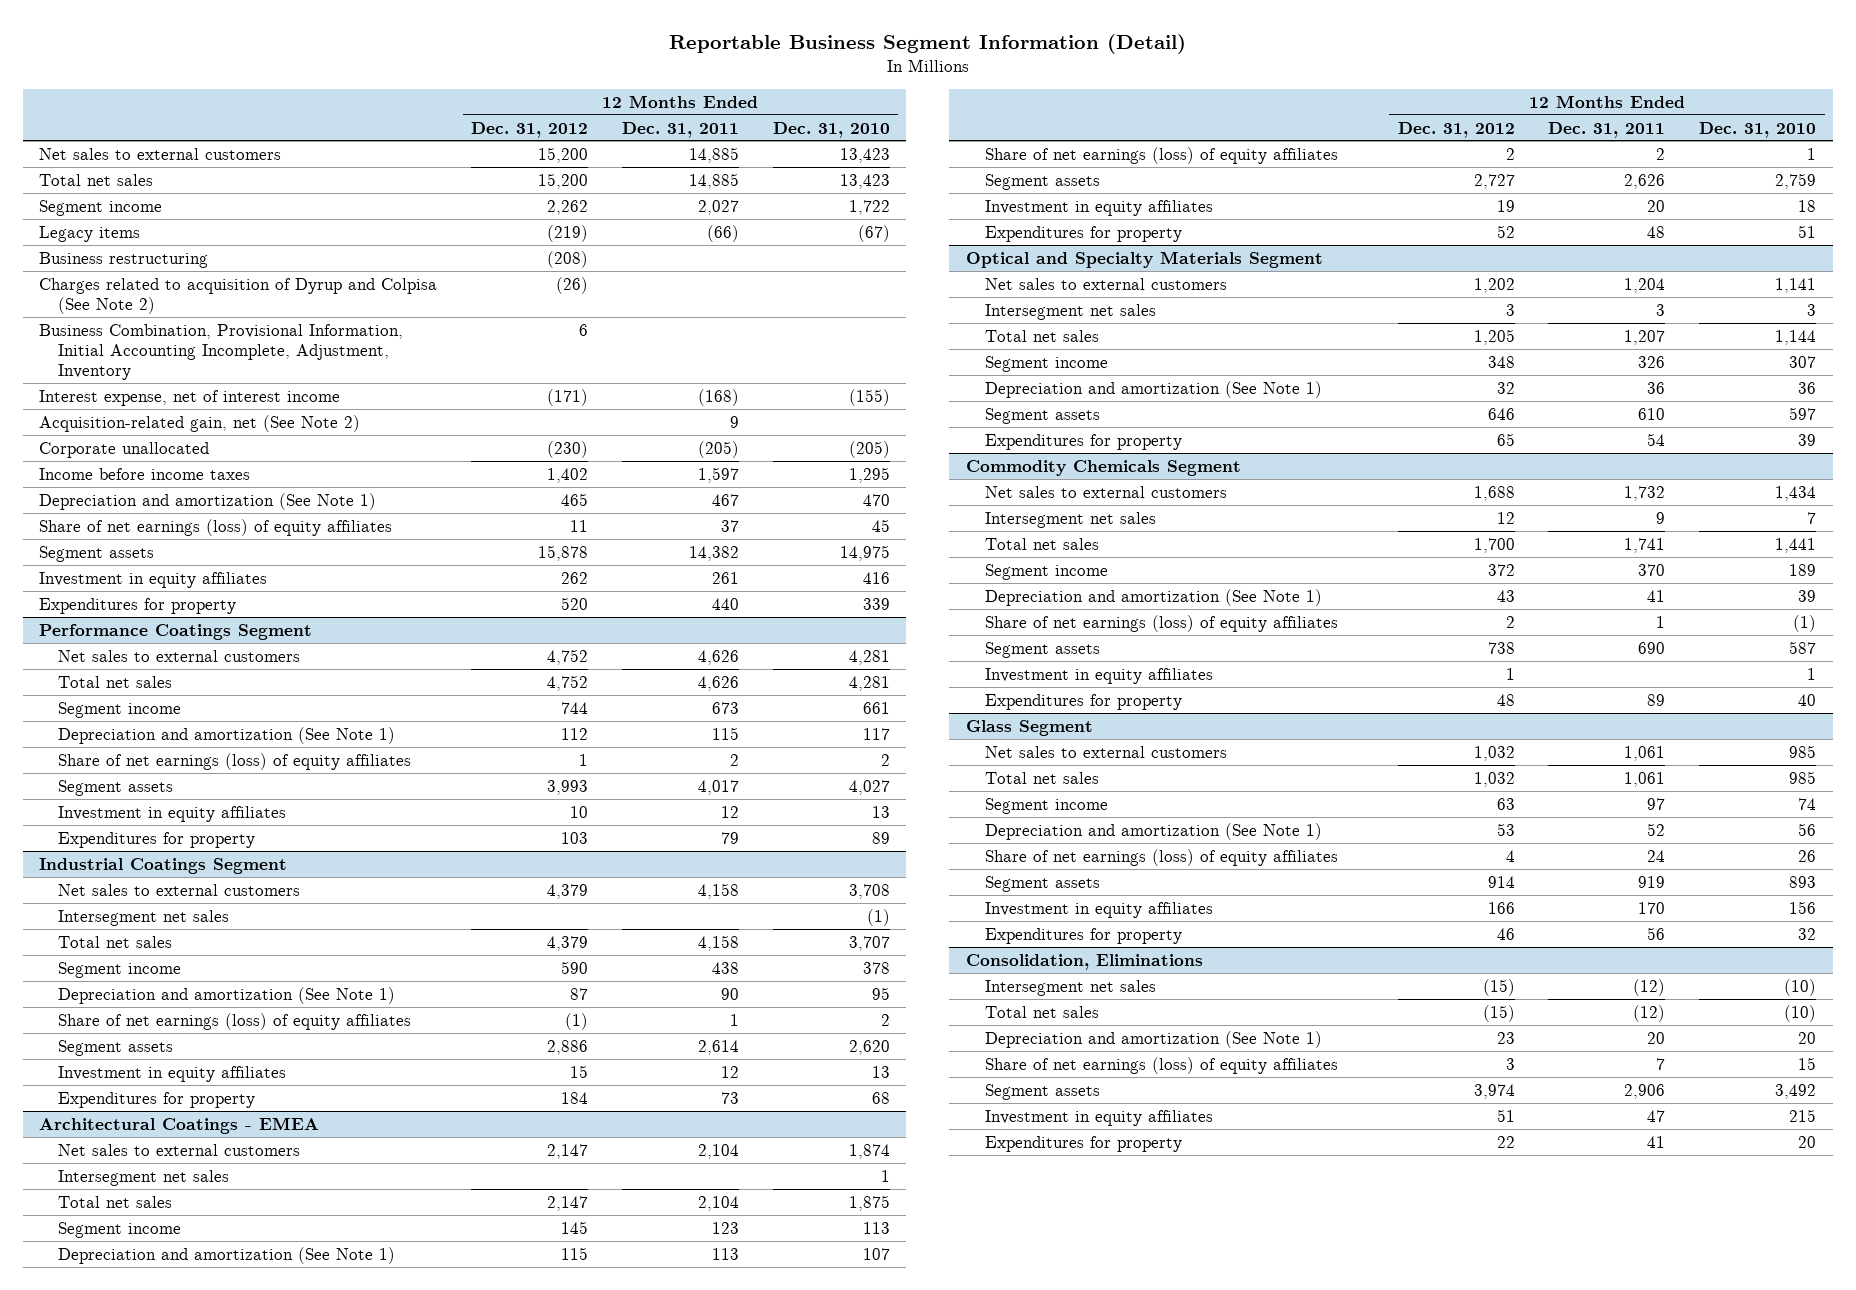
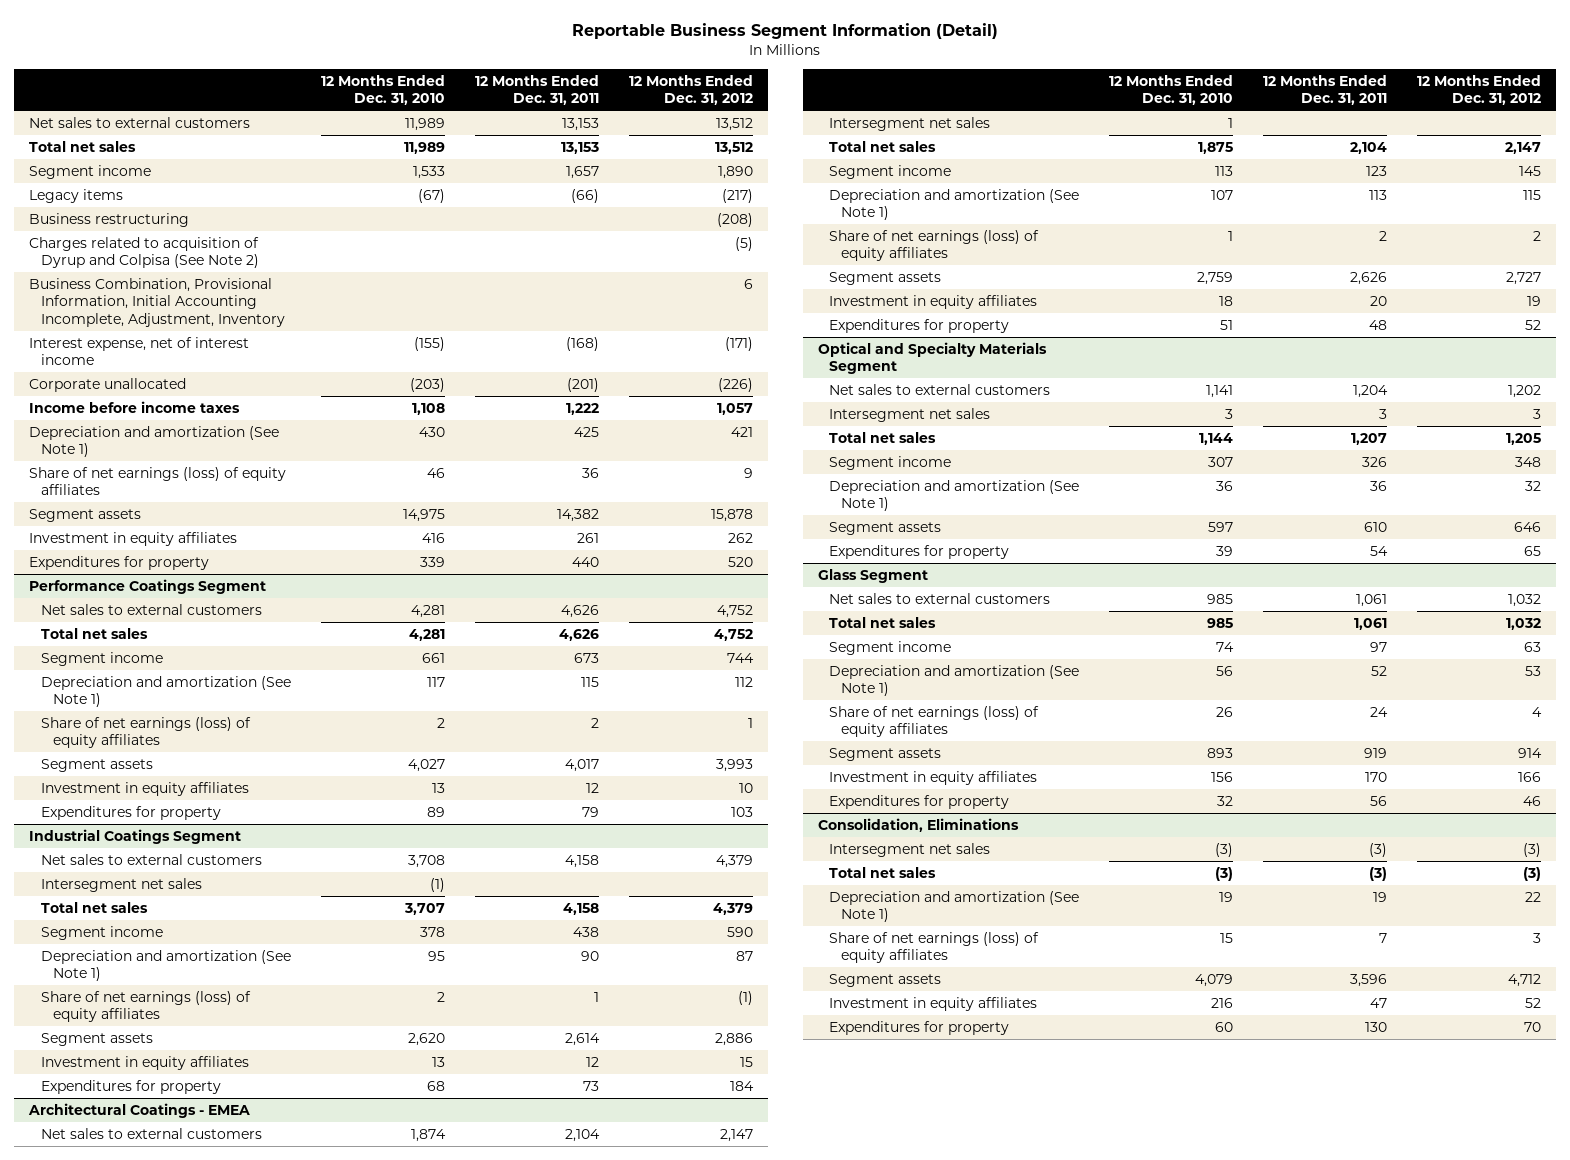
[538,146,589,163] 15,200 -> [715,117,753,131] 13,512
[688,146,739,163] 14,885 -> [561,117,599,131] 13,153
[839,147,890,163] 13,423 -> [404,117,445,131] 11,989
[538,172,589,189] 15,200 -> [714,141,753,154] 13,512
[688,172,739,189] 14,885 -> [560,141,599,154] 13,153
[839,173,890,189] 13,423 -> [403,141,445,154] 11,989
[547,199,589,215] 2,262 -> [717,165,753,179] 1,890
[697,199,739,215] 2,027 -> [565,165,599,179] 1,657
[848,199,890,215] 1,722 -> [412,165,445,179] 1,533
[547,224,589,242] (219) -> [721,188,753,203] (217)
[556,276,589,294] (26) -> [734,236,753,251] (5)
[39,414,361,432] Acquisition-related gain, net (See Note 2) -> none
[547,440,589,458] (230) -> [717,377,753,392] (226)
[697,440,739,458] (205) -> [566,377,599,392] (201)
[848,440,890,458] (205) -> [409,377,445,392] (203)
[547,467,589,483] 1,402 -> [716,402,753,415] 1,057
[697,466,739,483] 1,597 -> [565,402,599,415] 1,222
[848,466,890,483] 1,295 -> [411,402,445,415] 1,108
[561,492,589,506] 465 -> [730,426,753,437] 421
[711,493,739,506] 467 -> [573,426,599,437] 425
[862,493,890,506] 470 -> [418,426,445,437] 430
[570,519,589,532] 11 -> [743,467,753,478] 9
[720,519,739,532] 37 -> [581,467,599,478] 36
[871,518,890,532] 45 -> [426,467,445,478] 46
[966,459,1242,476] Commodity Chemicals Segment -> none
[984,485,1227,498] Net sales to external customers -> none
[984,511,1156,528] Intersegment net sales -> none
[984,537,1099,550] Total net sales -> none
[984,563,1108,580] Segment income -> none
[984,588,1322,606] Depreciation and amortization (See Note 1) -> none
[984,614,1338,632] Share of net earnings (loss) of equity affiliates -> none
[984,641,1100,658] Segment assets -> none
[984,667,1213,684] Investment in equity affiliates -> none
[984,693,1182,710] Expenditures for property -> none
[1482,978,1515,996] (15) -> [1523,842,1542,857] (3)
[1633,978,1666,996] (12) -> [1369,842,1388,857] (3)
[1784,978,1817,996] (10) -> [1215,842,1234,857] (3)
[1482,1004,1515,1022] (15) -> [1523,866,1542,881] (3)
[1633,1004,1666,1022] (12) -> [1369,866,1388,881] (3)
[1784,1004,1817,1022] (10) -> [1215,866,1234,881] (3)
[1496,1031,1515,1044] 23 -> [1525,891,1542,902] 22
[1647,1031,1666,1044] 20 -> [1373,891,1388,902] 19
[1798,1031,1817,1044] 20 -> [1219,891,1234,902] 19
[1473,1083,1515,1099] 3,974 -> [1508,973,1542,987] 4,712
[1624,1083,1666,1099] 2,906 -> [1350,973,1388,987] 3,596
[1775,1083,1817,1099] 3,492 -> [1195,973,1234,987] 4,079
[1496,1108,1515,1122] 51 -> [1525,997,1542,1008] 52
[1789,1108,1817,1122] 215 -> [1211,997,1234,1008] 216
[1496,1135,1515,1148] 22 -> [1524,1021,1542,1032] 70
[1647,1135,1666,1148] 41 -> [1365,1021,1388,1032] 130
[1798,1135,1817,1148] 20 -> [1215,1021,1234,1032] 60

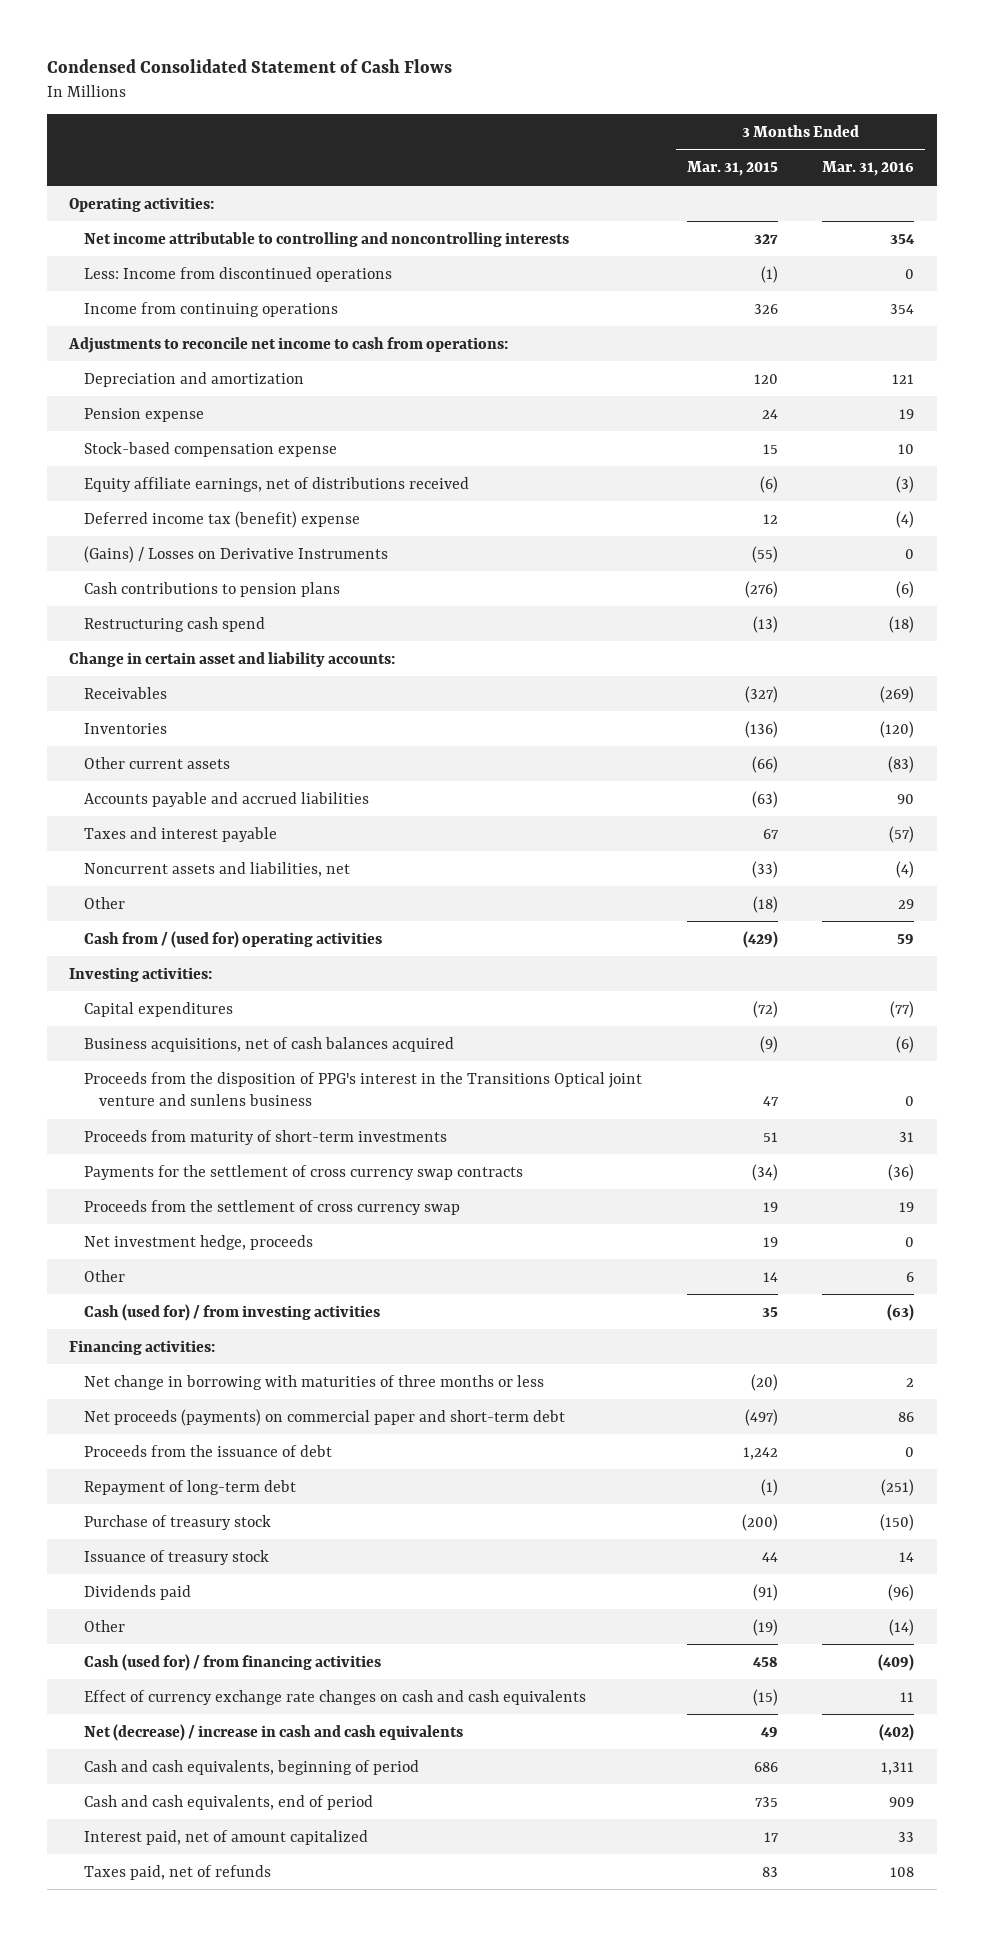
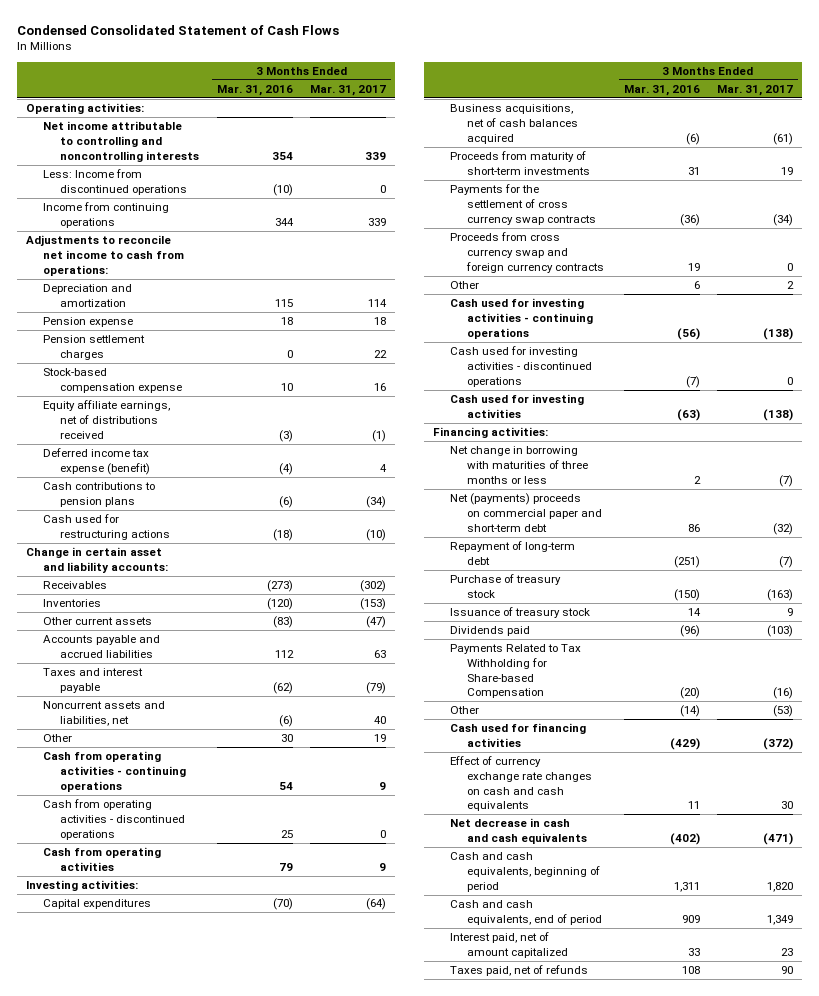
[686,161,778,177] Mar. 31, 2015 -> none
none -> [310,84,387,96] Mar. 31, 2017
[905,268,915,279] 0 -> [272,183,293,196] (10)
[890,303,915,314] 354 -> [274,217,294,226] 344
[892,373,915,384] 121 -> [274,298,293,307] 115
[899,408,915,419] 19 -> [280,317,293,326] 18
none -> [42,335,145,360] Pension settlement charges
[84,545,389,563] (Gains) / Losses on Derivative Instruments -> none
[84,510,361,528] Deferred income tax (benefit) expense -> [42,448,150,475] Deferred income tax expense (benefit)
[84,616,266,632] Restructuring cash spend -> [42,514,170,540] Cash used for restructuring actions
[880,685,915,703] (269) -> [266,580,293,593] (273)
[897,793,915,804] 90 -> [274,649,294,658] 112
[889,825,915,843] (57) -> [272,681,293,694] (62)
[896,860,915,878] (4) -> [278,714,293,727] (6)
[898,898,915,909] 29 -> [280,734,293,743] 30
none -> [42,751,186,792] Cash from operating activities - continuing operations
none -> [42,799,185,840] Cash from operating activities - discontinued operations
[84,930,383,948] Cash from / (used for) operating activities -> [42,847,161,871] Cash from operating activities
[897,933,915,944] 59 -> [278,862,293,871] 79
[890,1000,915,1018] (77) -> [272,898,293,911] (70)
[84,1071,643,1107] Proceeds from the disposition of PPG's interest in the Transitions Optical joint venture and sunlens business -> none
[84,1234,314,1250] Net investment hedge, proceeds -> none
[84,1199,461,1215] Proceeds from the settlement of cross currency swap -> [449,232,604,273] Proceeds from cross currency swap and foreign currency contracts
none -> [449,298,593,339] Cash used for investing activities - continuing operations
none -> [449,346,592,387] Cash used for investing activities - discontinued operations
[84,1303,381,1321] Cash (used for) / from investing activities -> [449,394,584,418] Cash used for investing activities
[84,1444,333,1457] Proceeds from the issuance of debt -> none
[84,1408,566,1426] Net proceeds (payments) on commercial paper and short-term debt -> [449,493,602,532] Net (payments) proceeds on commercial paper and short-term debt
none -> [449,644,581,699] Payments Related to Tax Withholding for Share-based Compensation
[84,1653,382,1671] Cash (used for) / from financing activities -> [449,723,586,747] Cash used for financing activities
[878,1653,915,1671] (409) -> [669,737,700,750] (429)
[84,1723,464,1741] Net (decrease) / increase in cash and cash equivalents -> [449,818,587,844] Net decrease in cash and cash equivalents

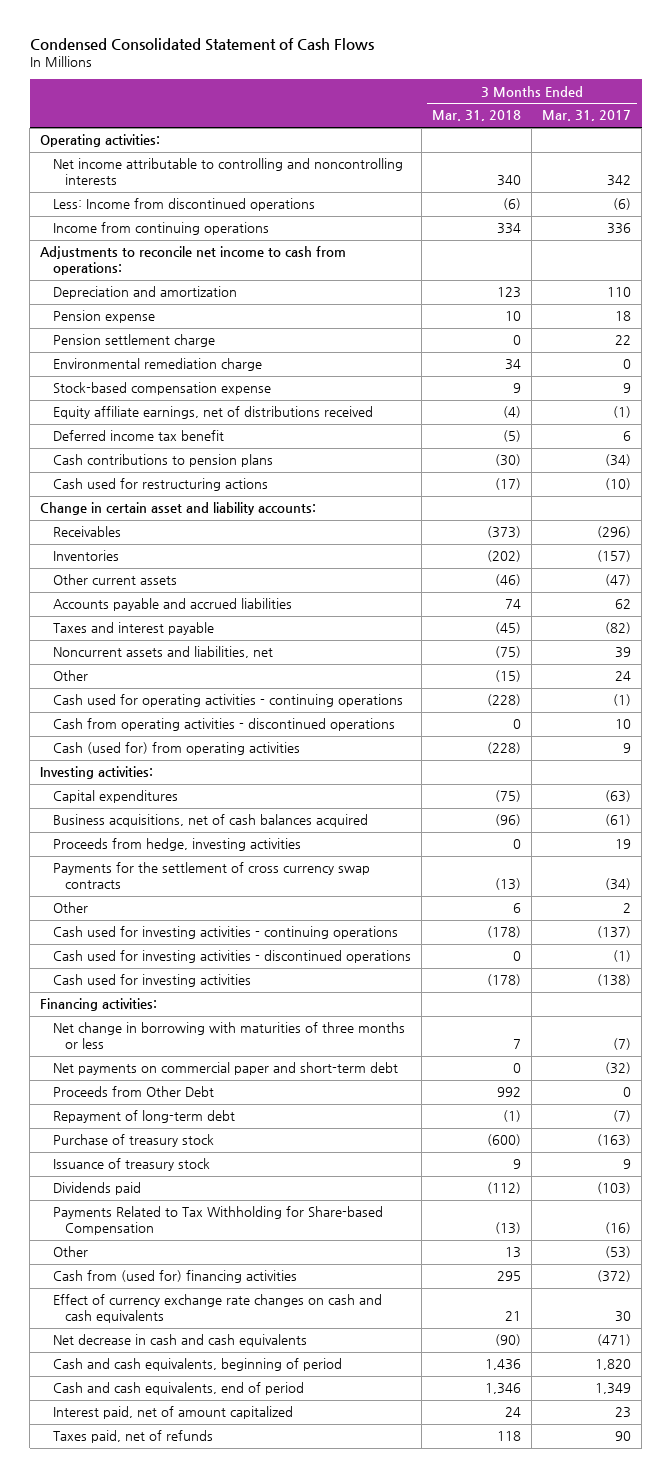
[216,84,293,96] Mar. 31, 2016 -> none
none -> [432,110,522,122] Mar. 31, 2018
[365,151,387,160] 339 -> [607,175,632,187] 342
[380,184,387,193] 0 -> [613,198,632,211] (6)
[368,217,387,226] 339 -> [607,223,632,235] 336
[368,298,388,307] 114 -> [607,287,632,298] 110
[42,335,145,360] Pension settlement charges -> [52,334,215,348] Pension settlement charge
none -> [52,358,262,372] Environmental remediation charge
[374,382,387,391] 16 -> [623,383,632,394] 9
[42,448,150,475] Deferred income tax expense (benefit) -> [52,430,224,442] Deferred income tax benefit
[380,463,388,472] 4 -> [623,431,632,442] 6
[360,580,387,593] (302) -> [597,526,632,539] (296)
[360,598,387,611] (153) -> [597,550,632,563] (157)
[374,649,387,658] 63 -> [615,599,632,610] 62
[366,681,387,694] (79) -> [605,622,632,635] (82)
[374,715,387,724] 40 -> [615,647,632,659] 39
[374,734,387,743] 19 -> [615,671,632,682] 24
[42,751,186,792] Cash from operating activities - continuing operations -> [52,694,403,708] Cash used for operating activities - continuing operations
[379,781,387,790] 9 -> [613,694,632,707] (1)
[380,829,387,838] 0 -> [615,719,632,730] 10
[42,847,161,871] Cash from operating activities -> [52,742,300,756] Cash (used for) from operating activities
[366,898,387,911] (64) -> [605,790,632,803] (63)
[449,151,590,175] Proceeds from maturity of short-term investments -> none
none -> [52,838,301,852] Proceeds from hedge, investing activities
[449,232,604,273] Proceeds from cross currency swap and foreign currency contracts -> none
[763,327,794,340] (138) -> [597,926,632,939] (137)
[787,376,794,385] 0 -> [613,950,632,963] (1)
[449,493,602,532] Net (payments) proceeds on commercial paper and short-term debt -> [52,1062,398,1076] Net payments on commercial paper and short-term debt
none -> [52,1086,214,1098] Proceeds from Other Debt
[449,723,586,747] Cash used for financing activities -> [52,1270,297,1284] Cash from (used for) financing activities

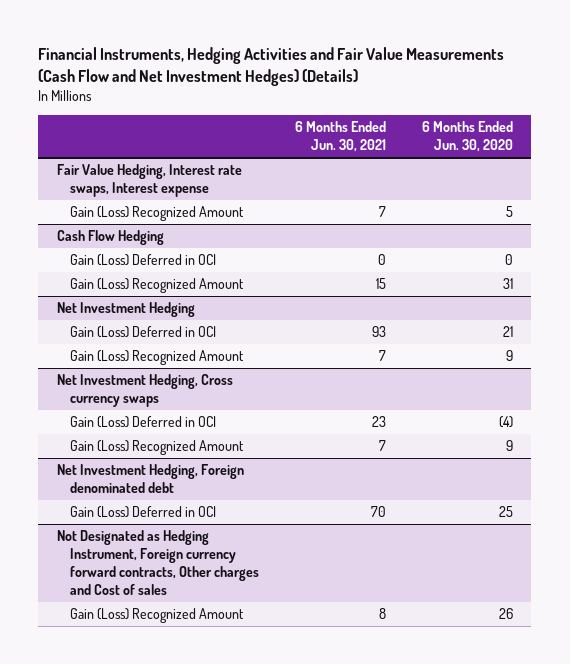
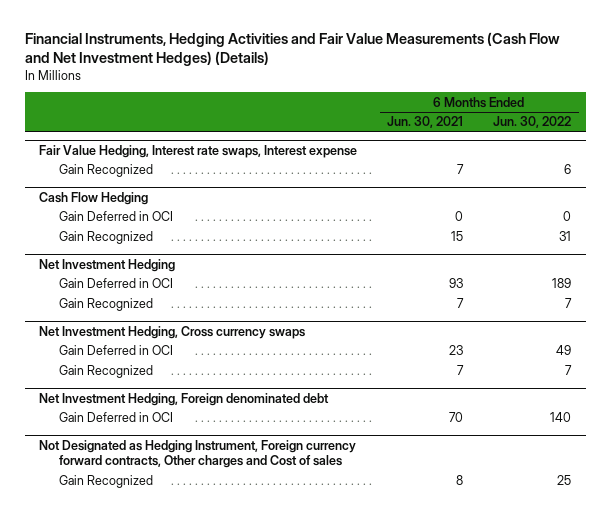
[421,121,513,153] 6 Months Ended Jun. 30, 2020 -> none
none -> [493,116,572,129] Jun. 30, 2022
[69,206,244,222] Gain (Loss) Recognized Amount -> [59,164,154,178] Gain Recognized
[69,254,216,267] Gain (Loss) Deferred in OCI -> [59,211,174,222] Gain Deferred in OCI
[69,278,244,294] Gain (Loss) Recognized Amount -> [59,231,154,245] Gain Recognized
[69,326,216,339] Gain (Loss) Deferred in OCI -> [59,278,174,289] Gain Deferred in OCI
[69,350,244,366] Gain (Loss) Recognized Amount -> [59,298,154,312] Gain Recognized
[69,416,216,429] Gain (Loss) Deferred in OCI -> [59,345,174,356] Gain Deferred in OCI
[69,440,244,456] Gain (Loss) Recognized Amount -> [59,365,154,379] Gain Recognized
[69,506,216,519] Gain (Loss) Deferred in OCI -> [59,412,174,423] Gain Deferred in OCI
[69,608,244,624] Gain (Loss) Recognized Amount -> [59,475,154,489] Gain Recognized

